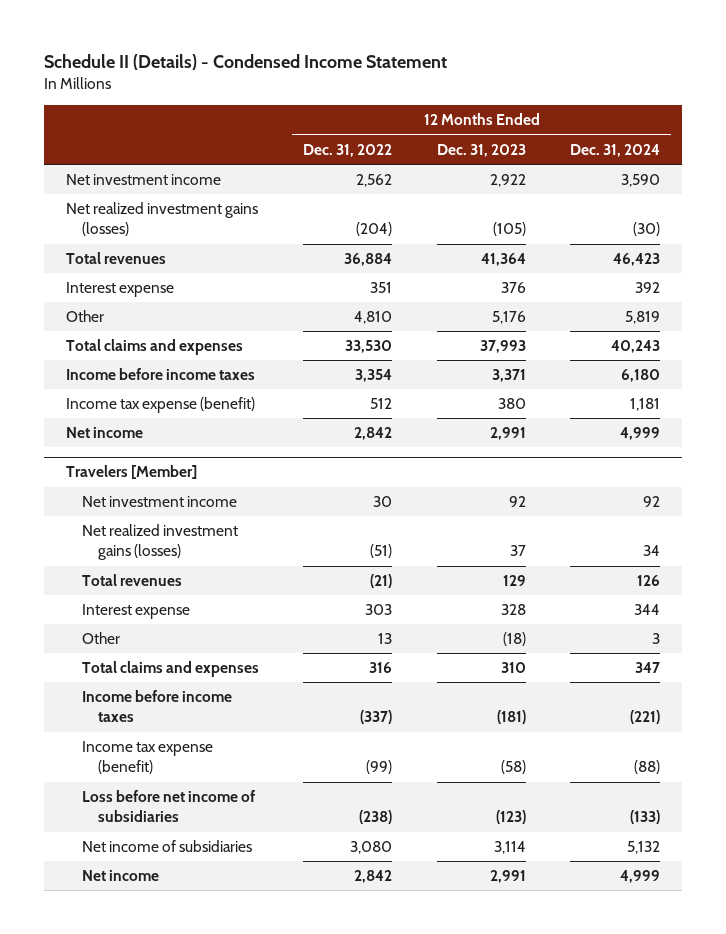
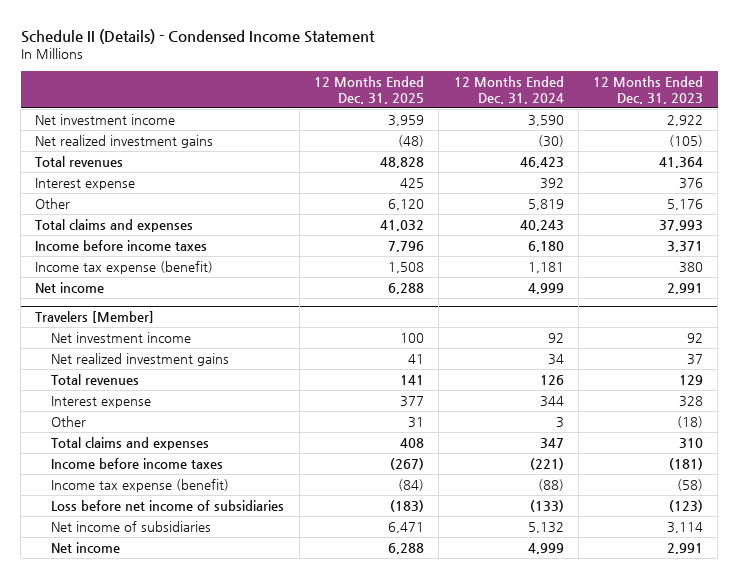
[303,143,393,157] Dec. 31, 2022 -> none
none -> [313,75,424,104] 12 Months Ended Dec. 31, 2025
[65,202,258,237] Net realized investment gains (losses) -> [35,134,214,148] Net realized investment gains
[82,524,239,561] Net realized investment gains (losses) -> [51,352,230,366] Net realized investment gains

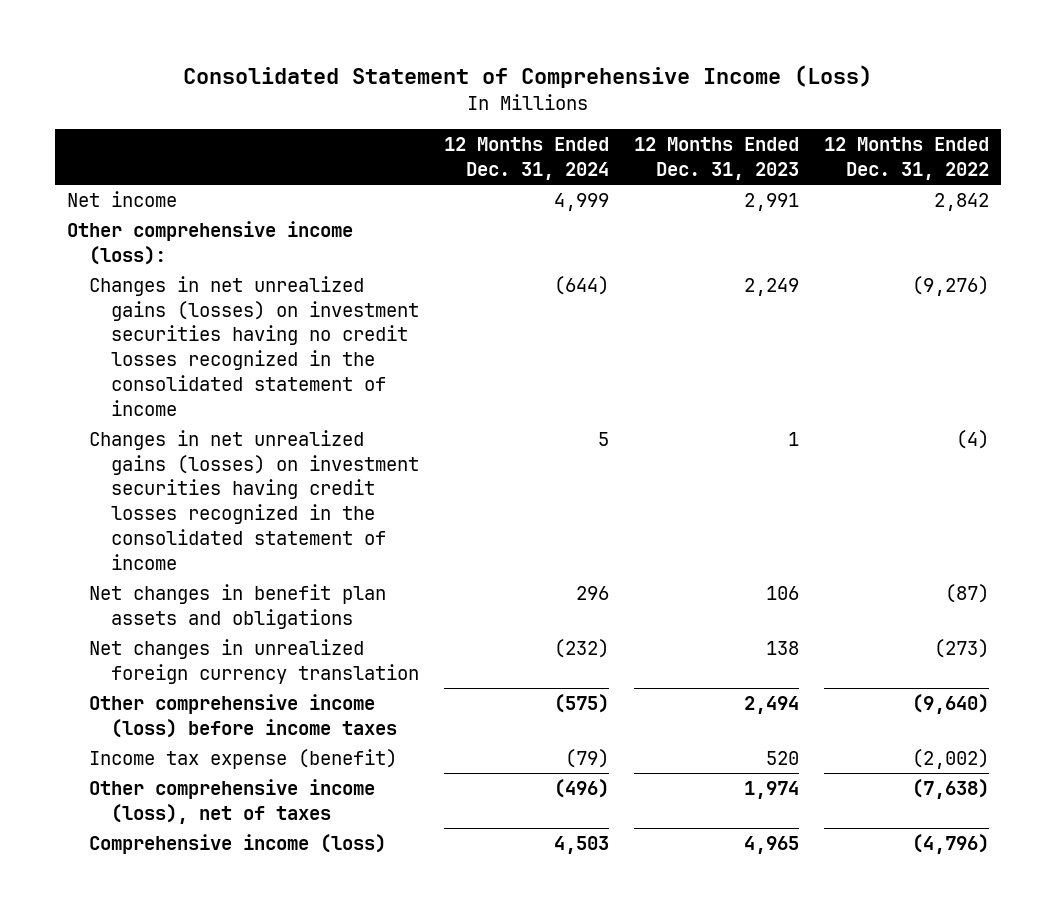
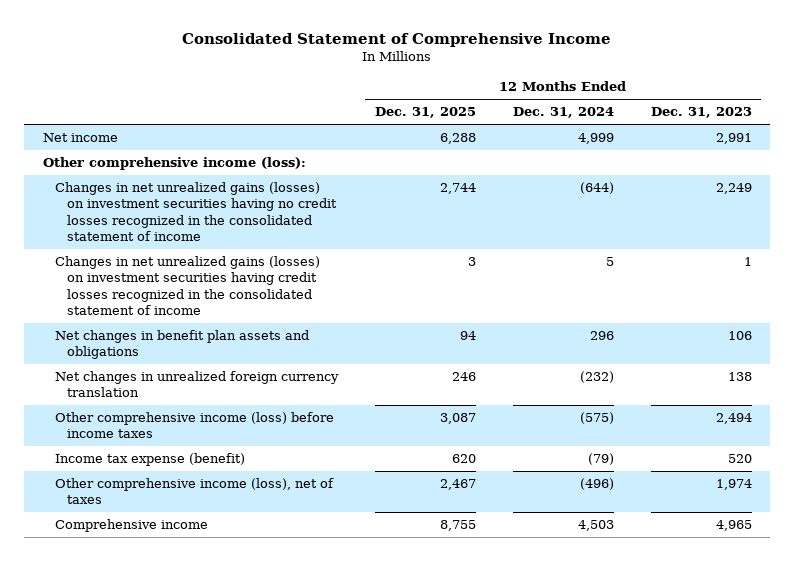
[182,65,872,89] Consolidated Statement of Comprehensive Income (Loss) -> [182,32,612,47] Consolidated Statement of Comprehensive Income
[823,137,989,180] 12 Months Ended Dec. 31, 2022 -> none
none -> [374,107,476,119] Dec. 31, 2025
[89,834,387,855] Comprehensive income (loss) -> [54,519,208,533] Comprehensive income

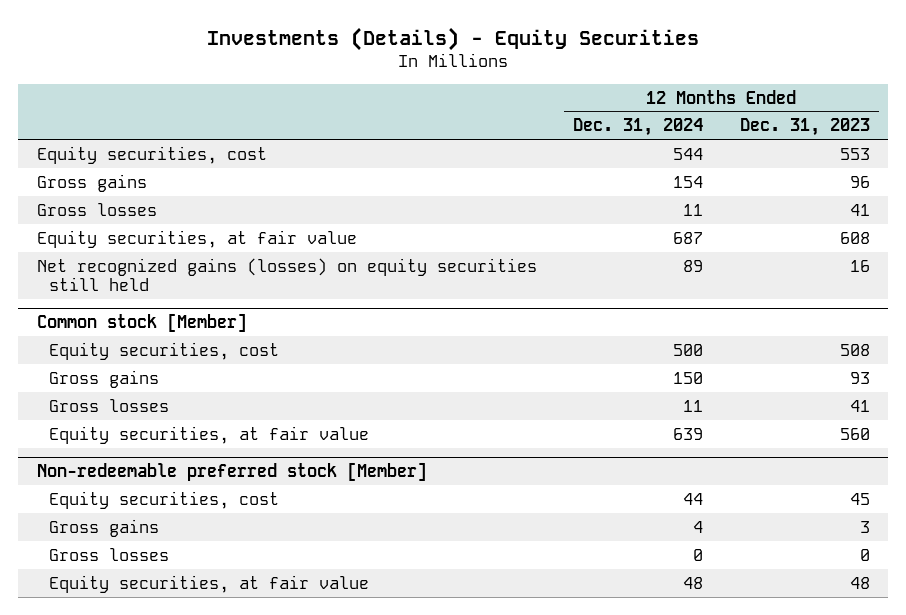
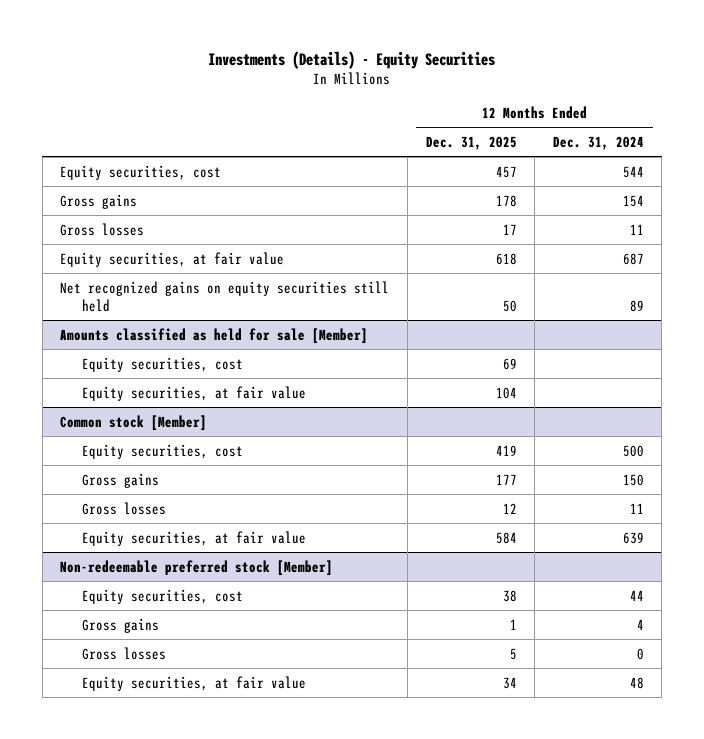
[739,118,870,137] Dec. 31, 2023 -> none
none -> [425,135,517,150] Dec. 31, 2025
[36,257,537,292] Net recognized gains (losses) on equity securities still held -> [60,280,390,312] Net recognized gains on equity securities still held
none -> [60,327,369,344] Amounts classified as held for sale [Member]
none -> [82,356,244,372] Equity securities, cost
none -> [82,385,307,401] Equity securities, at fair value

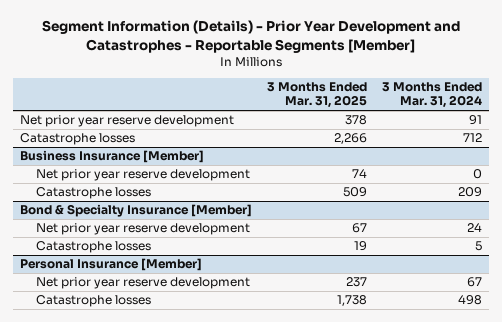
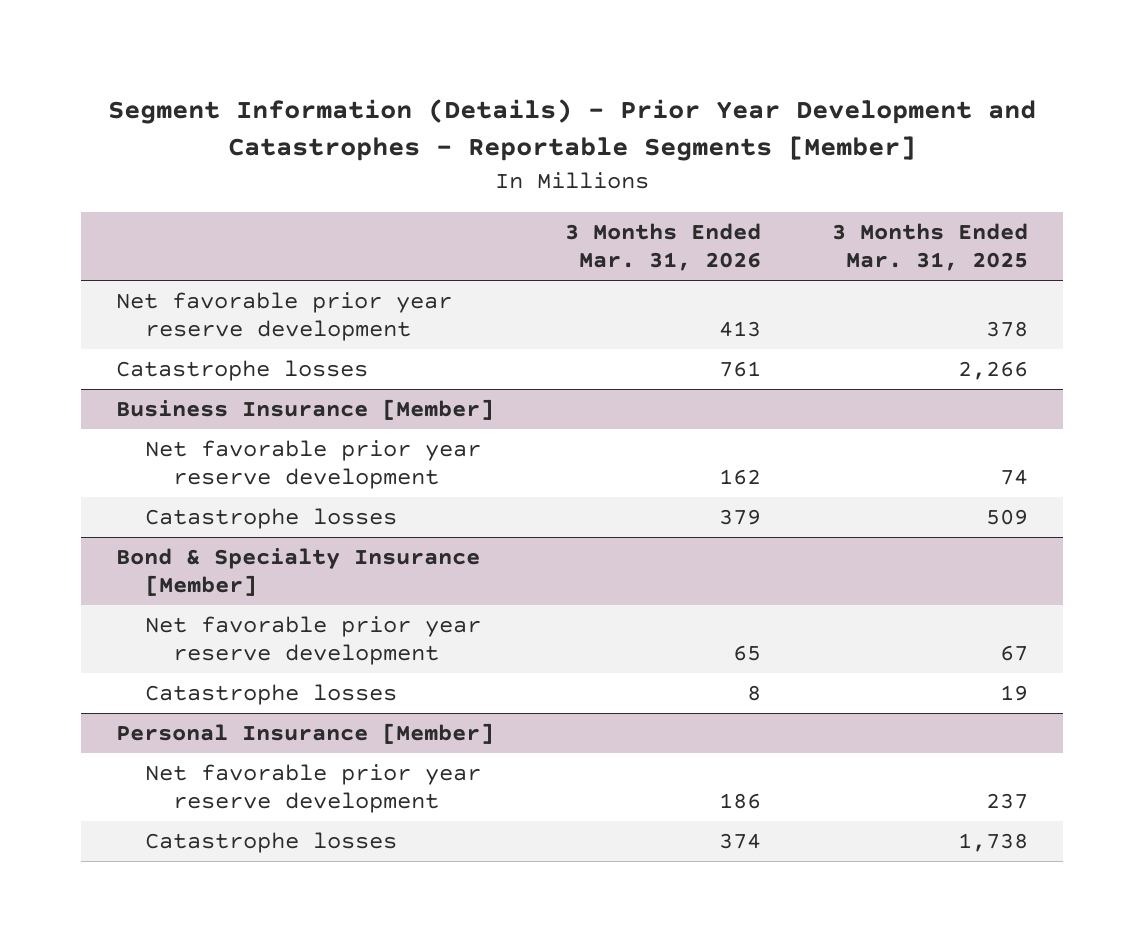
[381,81,482,109] 3 Months Ended Mar. 31, 2024 -> none
none -> [565,222,762,272] 3 Months Ended Mar. 31, 2026
[20,115,235,128] Net prior year reserve development -> [116,291,453,342] Net favorable prior year reserve development
[36,169,251,182] Net prior year reserve development -> [144,439,481,490] Net favorable prior year reserve development
[36,223,251,236] Net prior year reserve development -> [144,615,481,666] Net favorable prior year reserve development
[36,277,251,290] Net prior year reserve development -> [144,763,481,814] Net favorable prior year reserve development

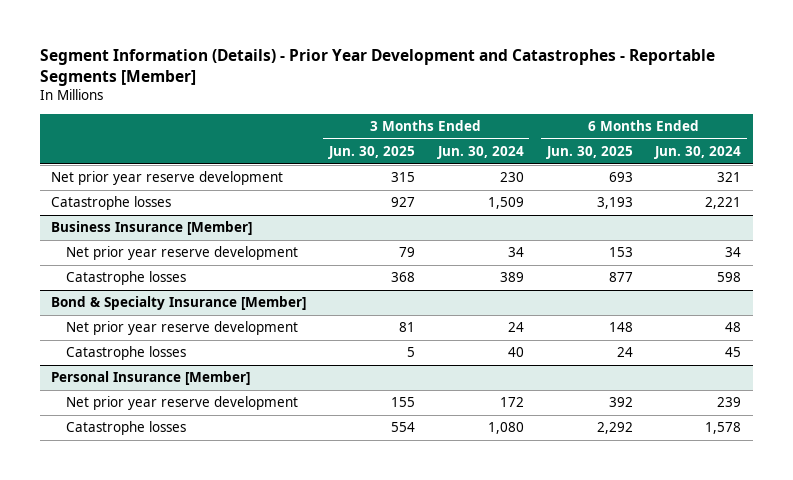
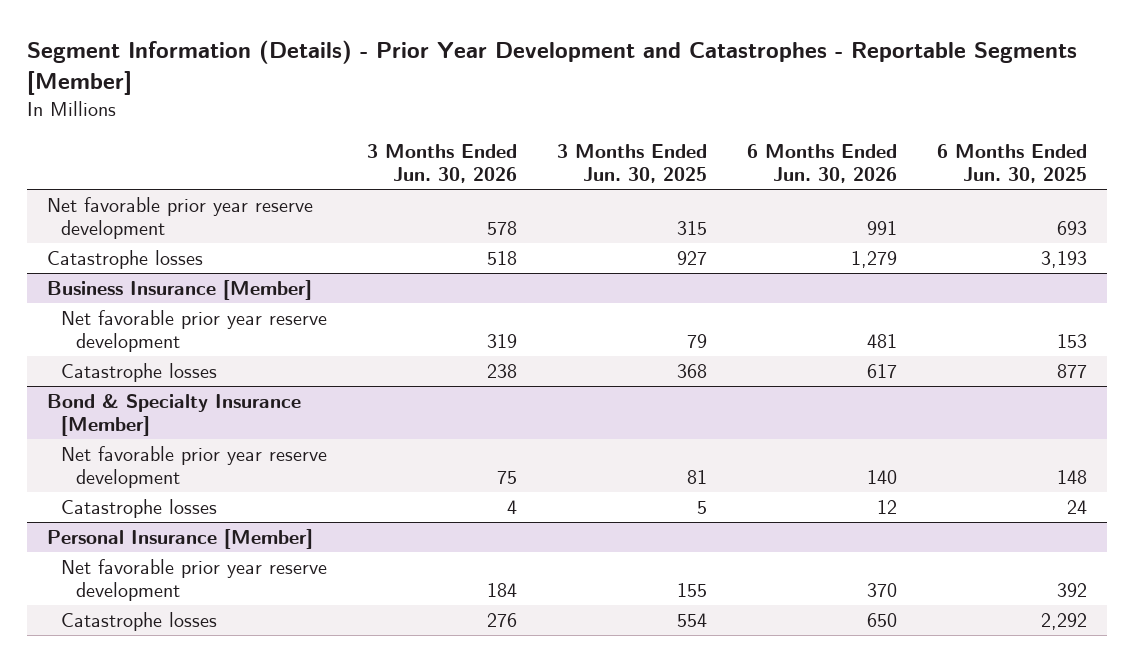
[436,146,524,160] Jun. 30, 2024 -> none
[654,146,742,160] Jun. 30, 2024 -> none
none -> [367,144,518,184] 3 Months Ended Jun. 30, 2026
none -> [747,144,898,184] 6 Months Ended Jun. 30, 2026
[51,171,284,186] Net prior year reserve development -> [46,197,313,240] Net favorable prior year reserve development
[65,246,298,261] Net prior year reserve development -> [61,310,328,353] Net favorable prior year reserve development
[65,321,298,336] Net prior year reserve development -> [61,446,328,489] Net favorable prior year reserve development
[65,396,298,411] Net prior year reserve development -> [61,559,328,602] Net favorable prior year reserve development

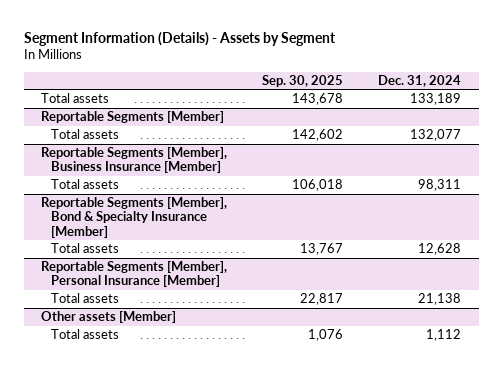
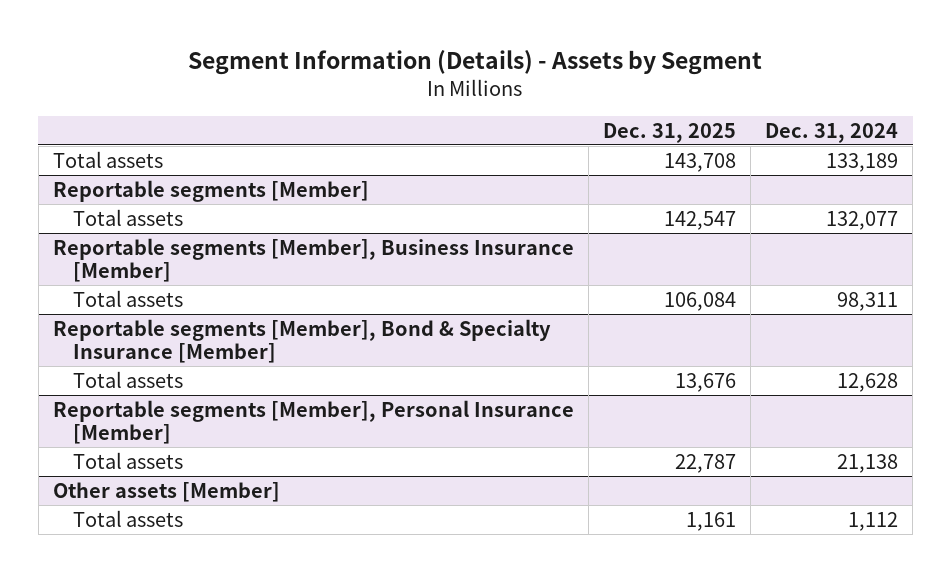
[262,74,344,87] Sep. 30, 2025 -> none
none -> [602,122,736,143] Dec. 31, 2025
[41,111,225,124] Reportable Segments [Member] -> [52,179,369,202] Reportable segments [Member]
[41,147,228,174] Reportable Segments [Member], Business Insurance [Member] -> [52,237,574,282] Reportable segments [Member], Business Insurance [Member]
[41,197,228,238] Reportable Segments [Member], Bond & Specialty Insurance [Member] -> [52,318,551,363] Reportable segments [Member], Bond & Specialty Insurance [Member]
[41,261,228,288] Reportable Segments [Member], Personal Insurance [Member] -> [52,399,574,444] Reportable segments [Member], Personal Insurance [Member]

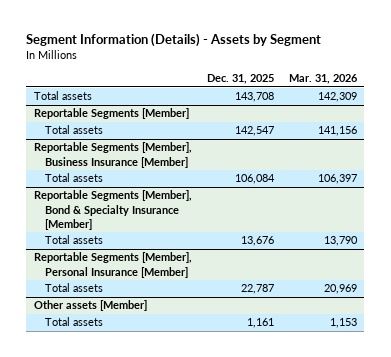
[765,122,899,143] Dec. 31, 2024 -> none
none -> [288,74,358,85] Mar. 31, 2026
[52,179,369,202] Reportable segments [Member] -> [33,108,189,120] Reportable Segments [Member]
[52,237,574,282] Reportable segments [Member], Business Insurance [Member] -> [33,142,192,168] Reportable Segments [Member], Business Insurance [Member]
[52,318,551,363] Reportable segments [Member], Bond & Specialty Insurance [Member] -> [33,190,192,230] Reportable Segments [Member], Bond & Specialty Insurance [Member]
[52,399,574,444] Reportable segments [Member], Personal Insurance [Member] -> [33,252,192,278] Reportable Segments [Member], Personal Insurance [Member]

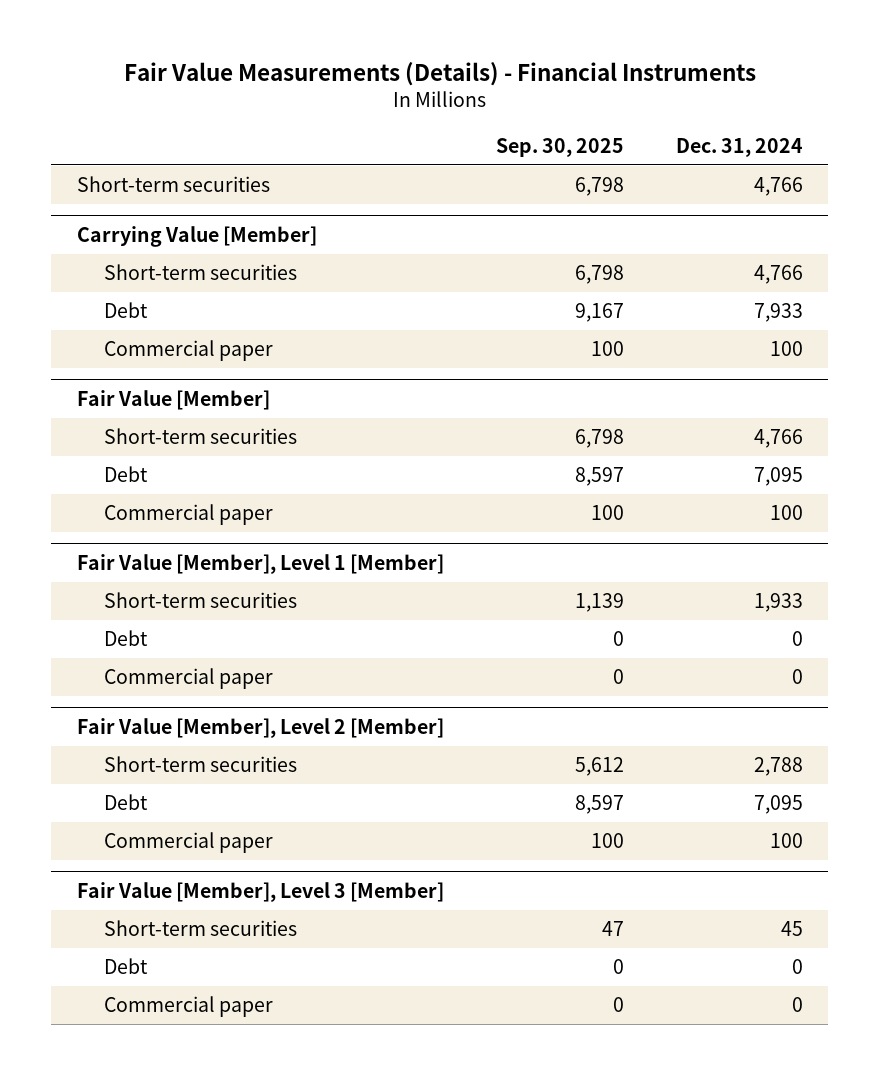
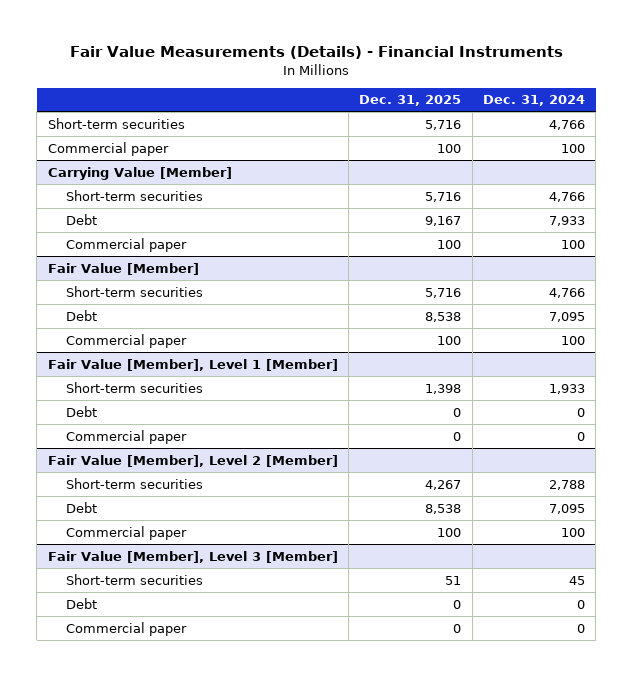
[495,138,624,158] Sep. 30, 2025 -> none
none -> [359,95,462,107] Dec. 31, 2025
none -> [47,141,169,156] Commercial paper

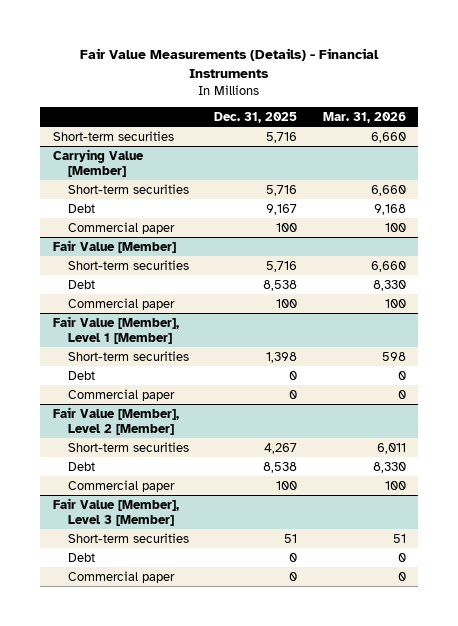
[482,95,585,107] Dec. 31, 2024 -> none
none -> [322,111,406,123] Mar. 31, 2026
[47,141,169,156] Commercial paper -> none

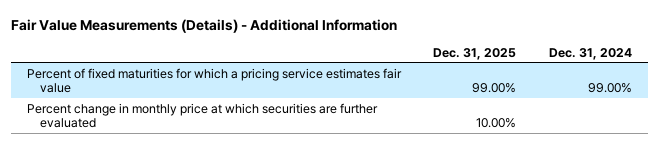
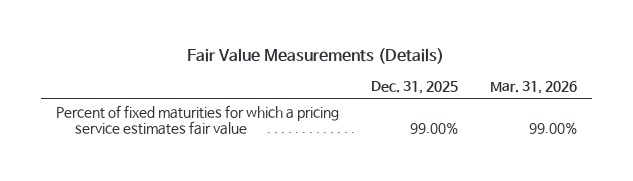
[10,18,397,33] Fair Value Measurements (Details) - Additional Information -> [187,48,445,65] Fair Value Measurements (Details)
[548,47,632,60] Dec. 31, 2024 -> none
none -> [489,81,577,95] Mar. 31, 2026
[26,102,378,129] Percent change in monthly price at which securities are further evaluated -> none

